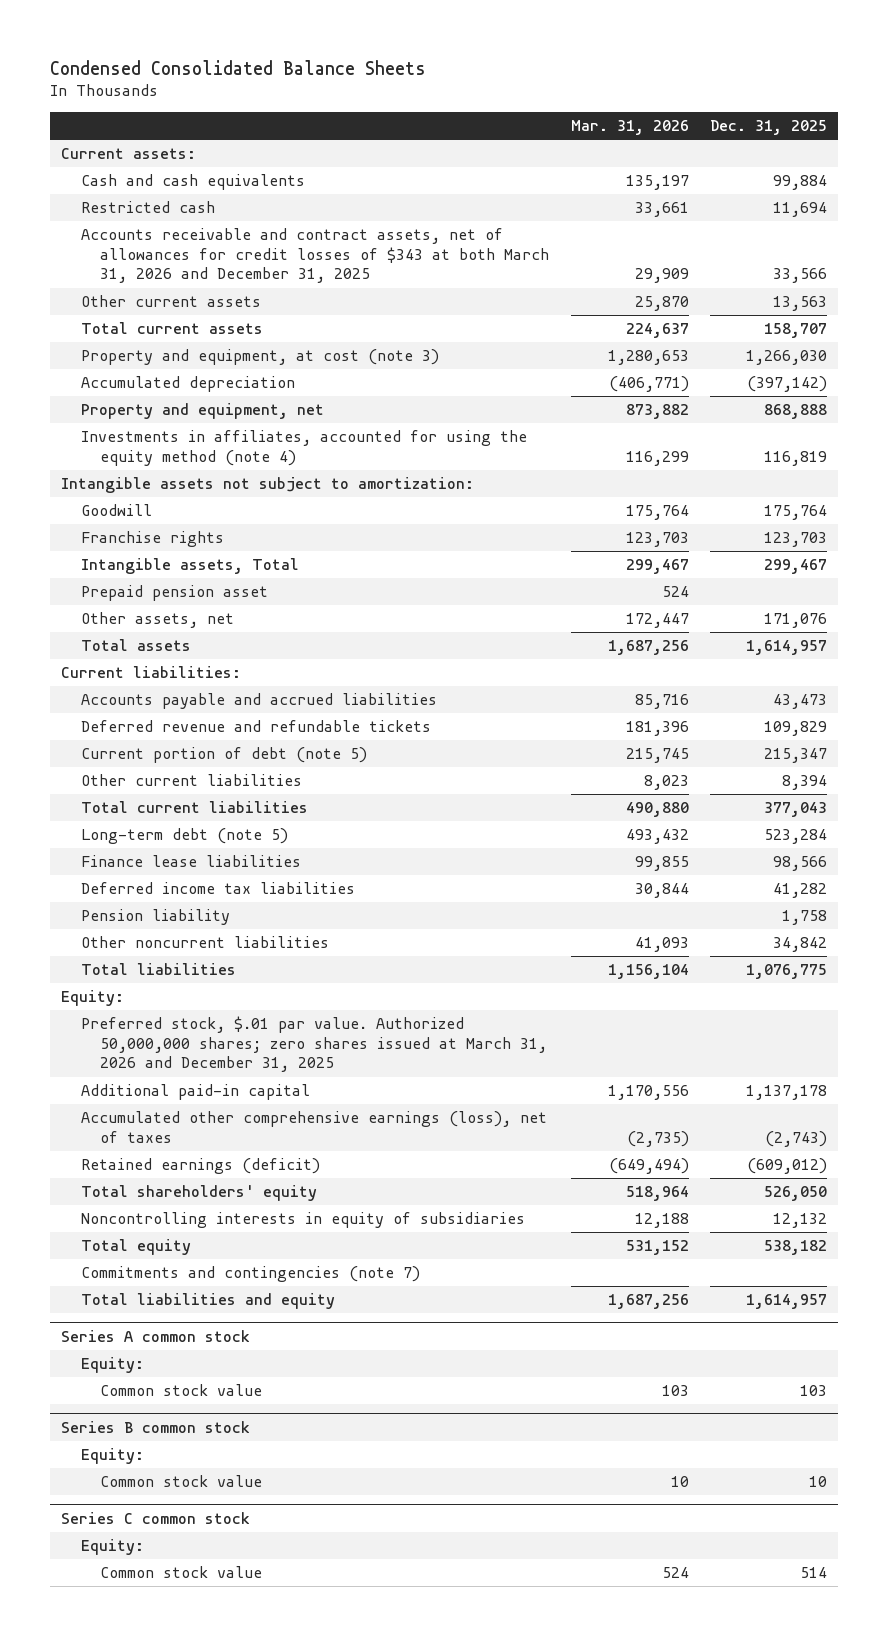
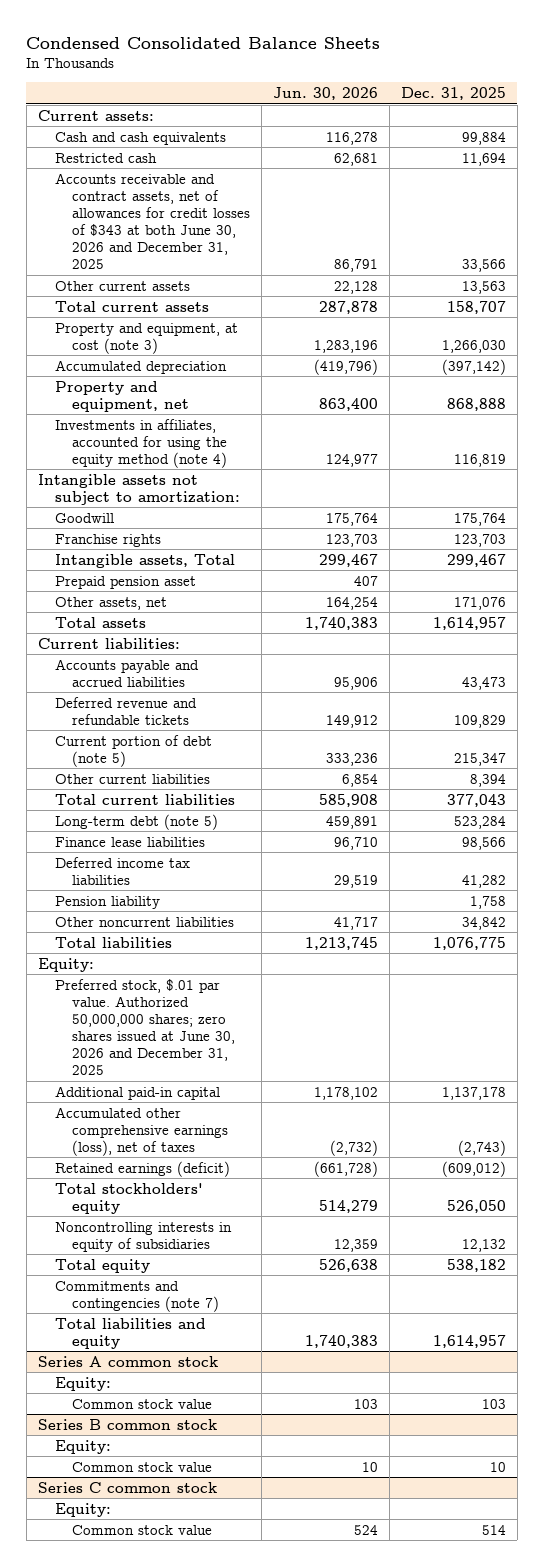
[570,120,689,136] Mar. 31, 2026 -> none
none -> [273,86,379,100] Jun. 30, 2026
[80,228,550,284] Accounts receivable and contract assets, net of allowances for credit losses of $343 at both March 31, 2026 and December 31, 2025 -> [54,172,251,270] Accounts receivable and contract assets, net of allowances for credit losses of $343 at both June 30, 2026 and December 31, 2025
[80,1016,548,1073] Preferred stock, $.01 par value. Authorized 50,000,000 shares; zero shares issued at March 31, 2026 and December 31, 2025 -> [54,978,236,1076] Preferred stock, $.01 par value. Authorized 50,000,000 shares; zero shares issued at June 30, 2026 and December 31, 2025
[80,1185,317,1202] Total shareholders' equity -> [54,1182,203,1214] Total stockholders' equity

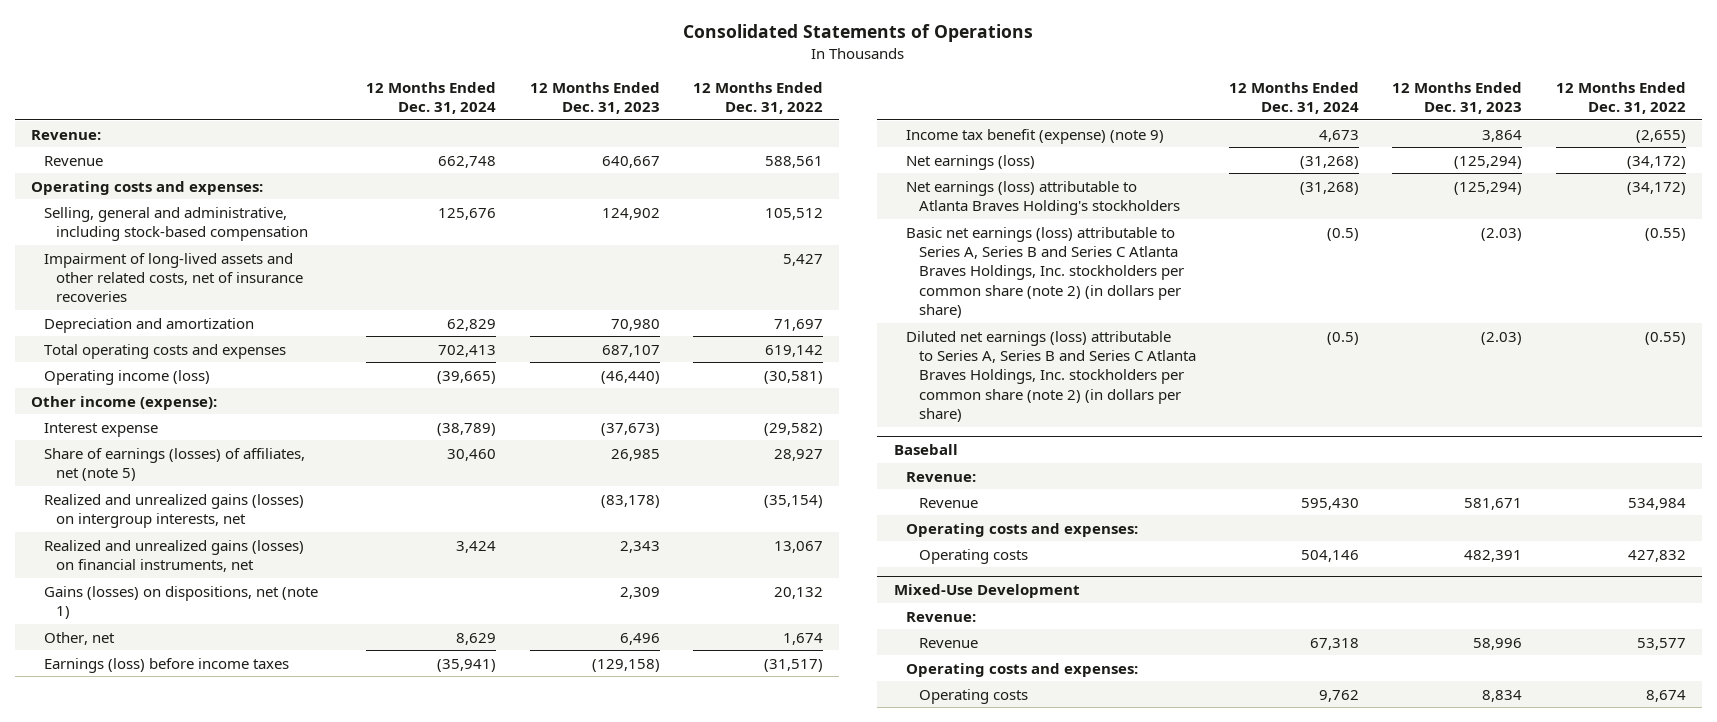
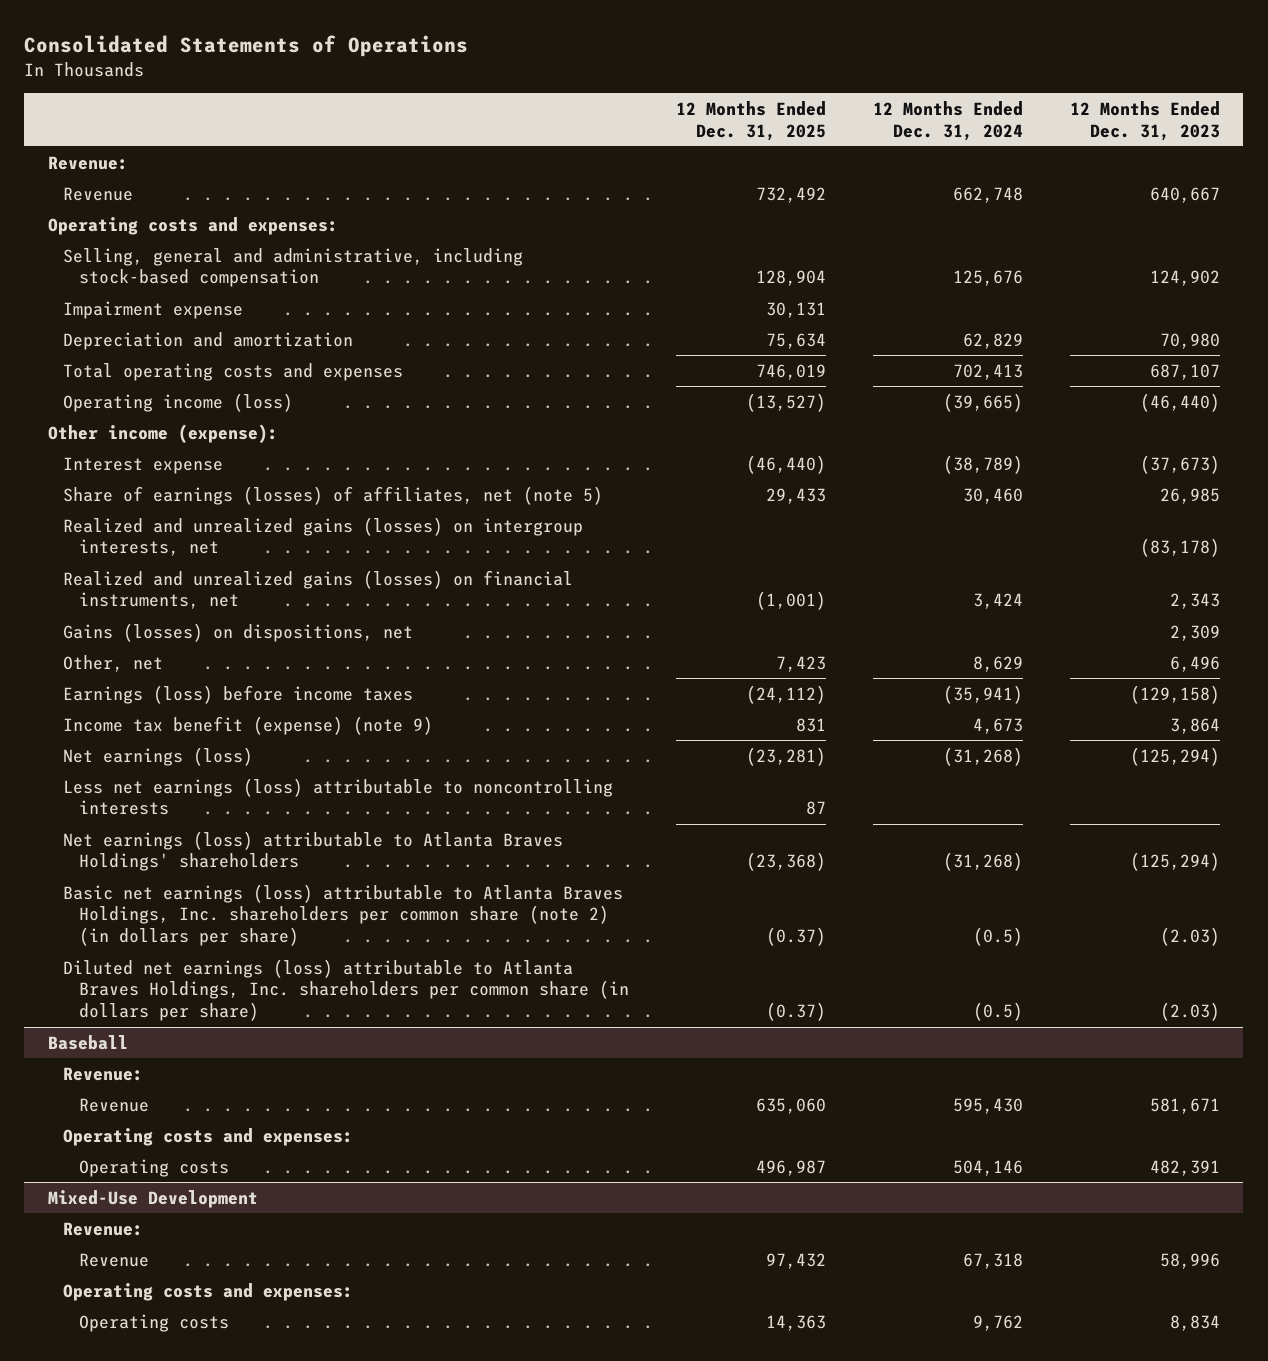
[692,81,823,114] 12 Months Ended Dec. 31, 2022 -> none
none -> [676,100,827,141] 12 Months Ended Dec. 31, 2025
[43,252,304,303] Impairment of long-lived assets and other related costs, net of insurance recoveries -> none
none -> [63,300,244,319] Impairment expense
[43,585,318,620] Gains (losses) on dispositions, net (note 1) -> [63,622,414,642] Gains (losses) on dispositions, net
none -> [63,777,614,816] Less net earnings (loss) attributable to noncontrolling interests
[906,180,1180,216] Net earnings (loss) attributable to Atlanta Braves Holding's stockholders -> [63,830,564,872] Net earnings (loss) attributable to Atlanta Braves Holdings' shareholders
[906,226,1184,319] Basic net earnings (loss) attributable to Series A, Series B and Series C Atlanta Braves Holdings, Inc. stockholders per common share (note 2) (in dollars per share) -> [63,883,624,947] Basic net earnings (loss) attributable to Atlanta Braves Holdings, Inc. shareholders per common share (note 2) (in dollars per share)
[906,330,1196,423] Diluted net earnings (loss) attributable to Series A, Series B and Series C Atlanta Braves Holdings, Inc. stockholders per common share (note 2) (in dollars per share) -> [63,958,630,1022] Diluted net earnings (loss) attributable to Atlanta Braves Holdings, Inc. shareholders per common share (in dollars per share)

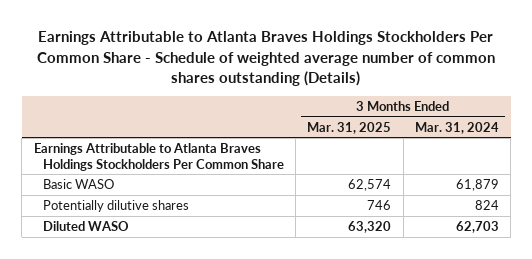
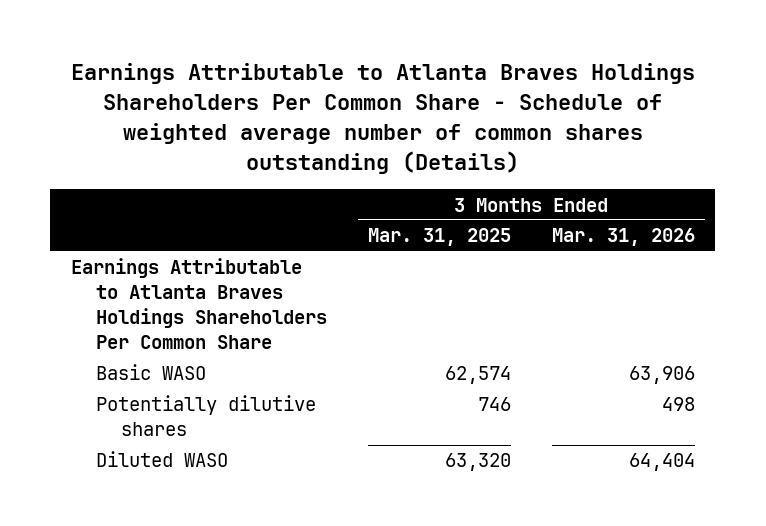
[37,31,496,87] Earnings Attributable to Atlanta Braves Holdings Stockholders Per Common Share - Schedule of weighted average number of common shares outstanding (Details) -> [70,63,695,174] Earnings Attributable to Atlanta Braves Holdings Shareholders Per Common Share - Schedule of weighted average number of common shares outstanding (Details)
[414,121,499,134] Mar. 31, 2024 -> none
none -> [551,228,695,247] Mar. 31, 2026
[33,143,284,171] Earnings Attributable to Atlanta Braves Holdings Stockholders Per Common Share -> [70,258,327,350] Earnings Attributable to Atlanta Braves Holdings Shareholders Per Common Share

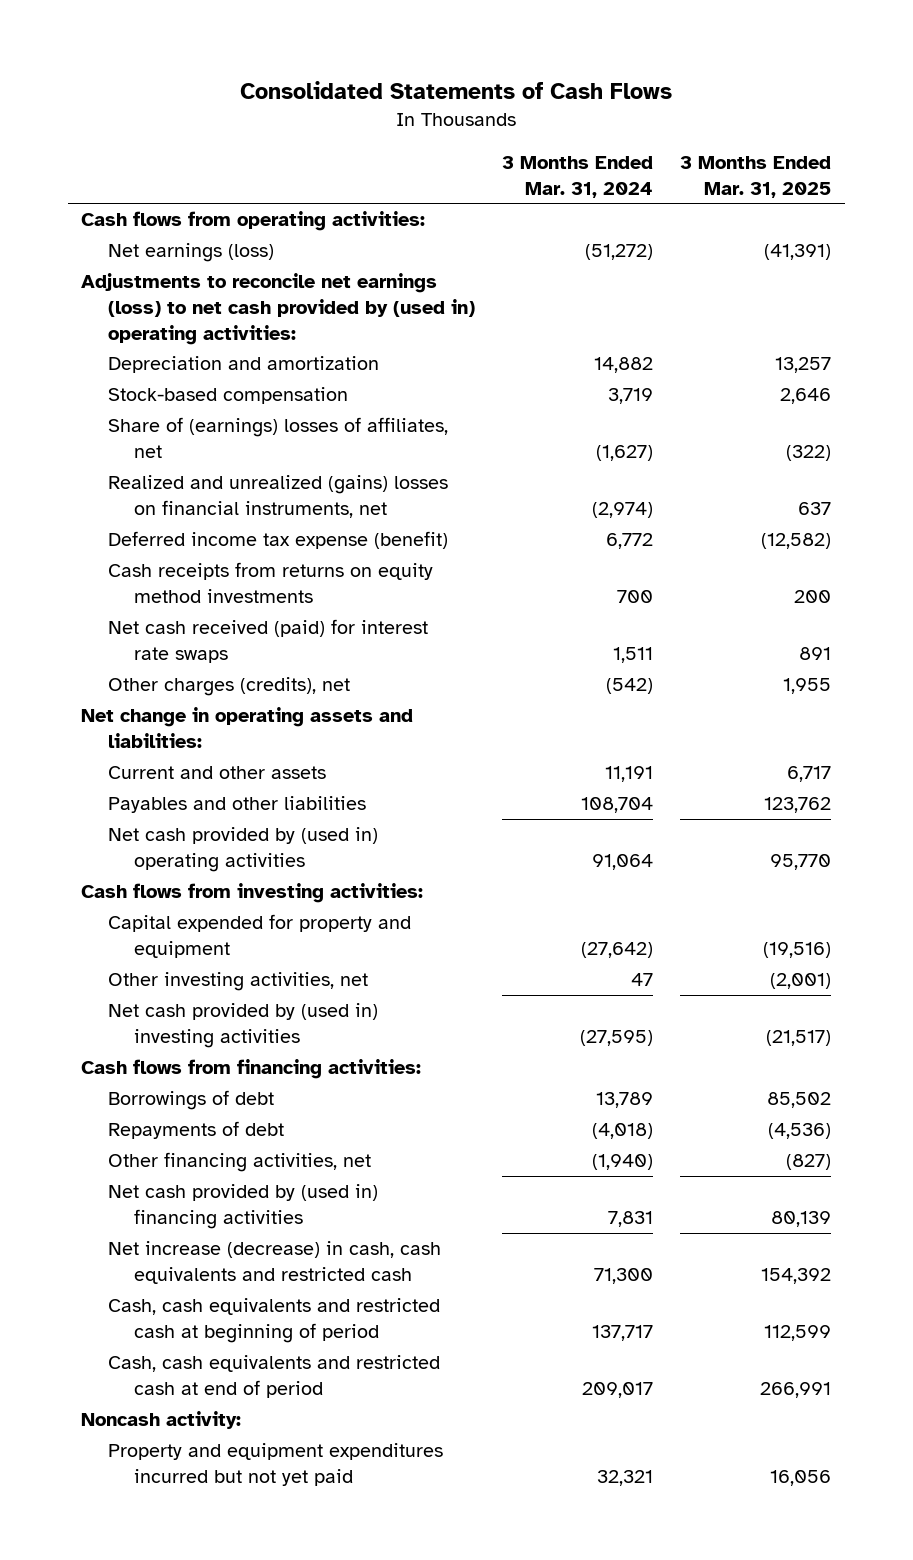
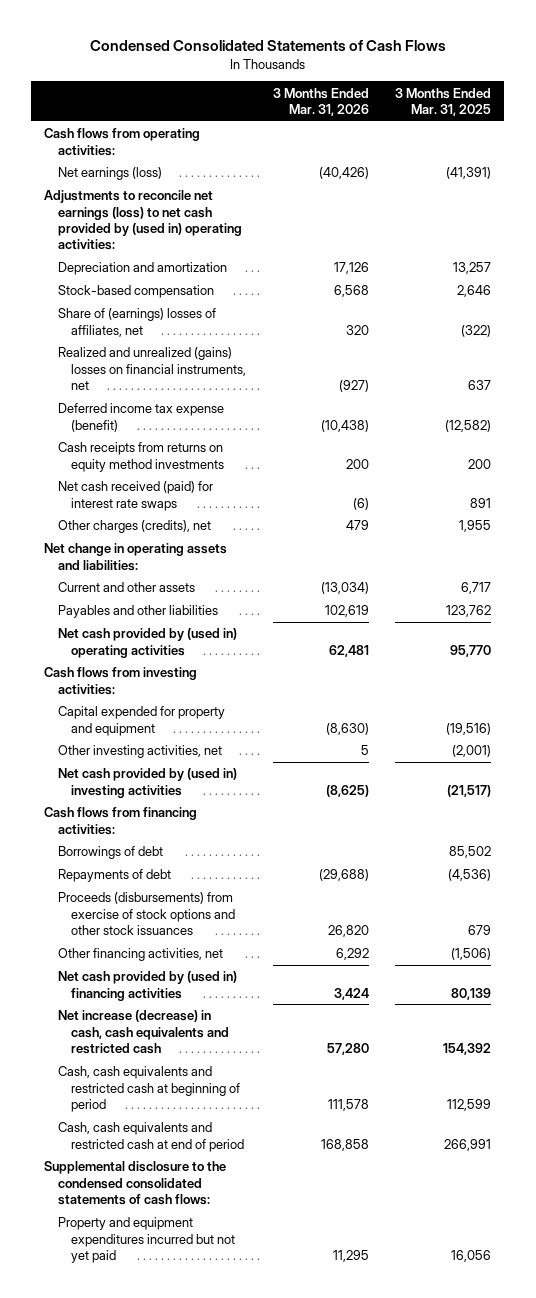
[240,81,673,100] Consolidated Statements of Cash Flows -> [89,40,446,52] Condensed Consolidated Statements of Cash Flows
[501,155,653,198] 3 Months Ended Mar. 31, 2024 -> none
none -> [272,87,369,116] 3 Months Ended Mar. 31, 2026
none -> [57,892,236,935] Proceeds (disbursements) from exercise of stock options and other stock issuances
[786,1154,832,1171] (827) -> [451,948,492,961] (1,506)
[81,1411,242,1430] Noncash activity: -> [44,1161,227,1205] Supplemental disclosure to the condensed consolidated statements of cash flows:

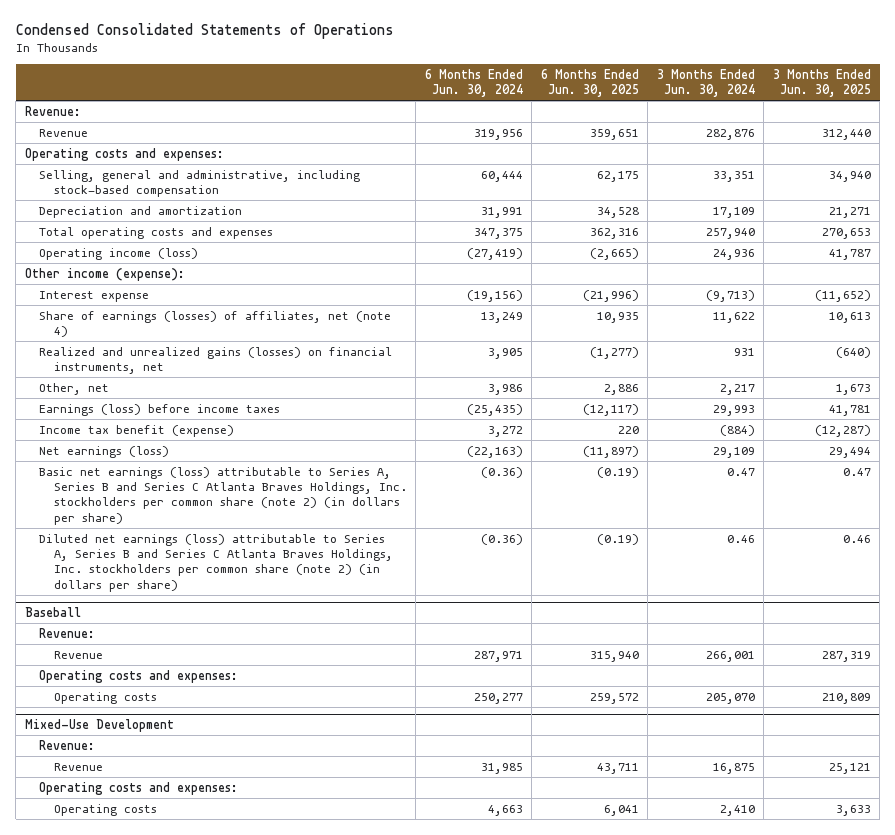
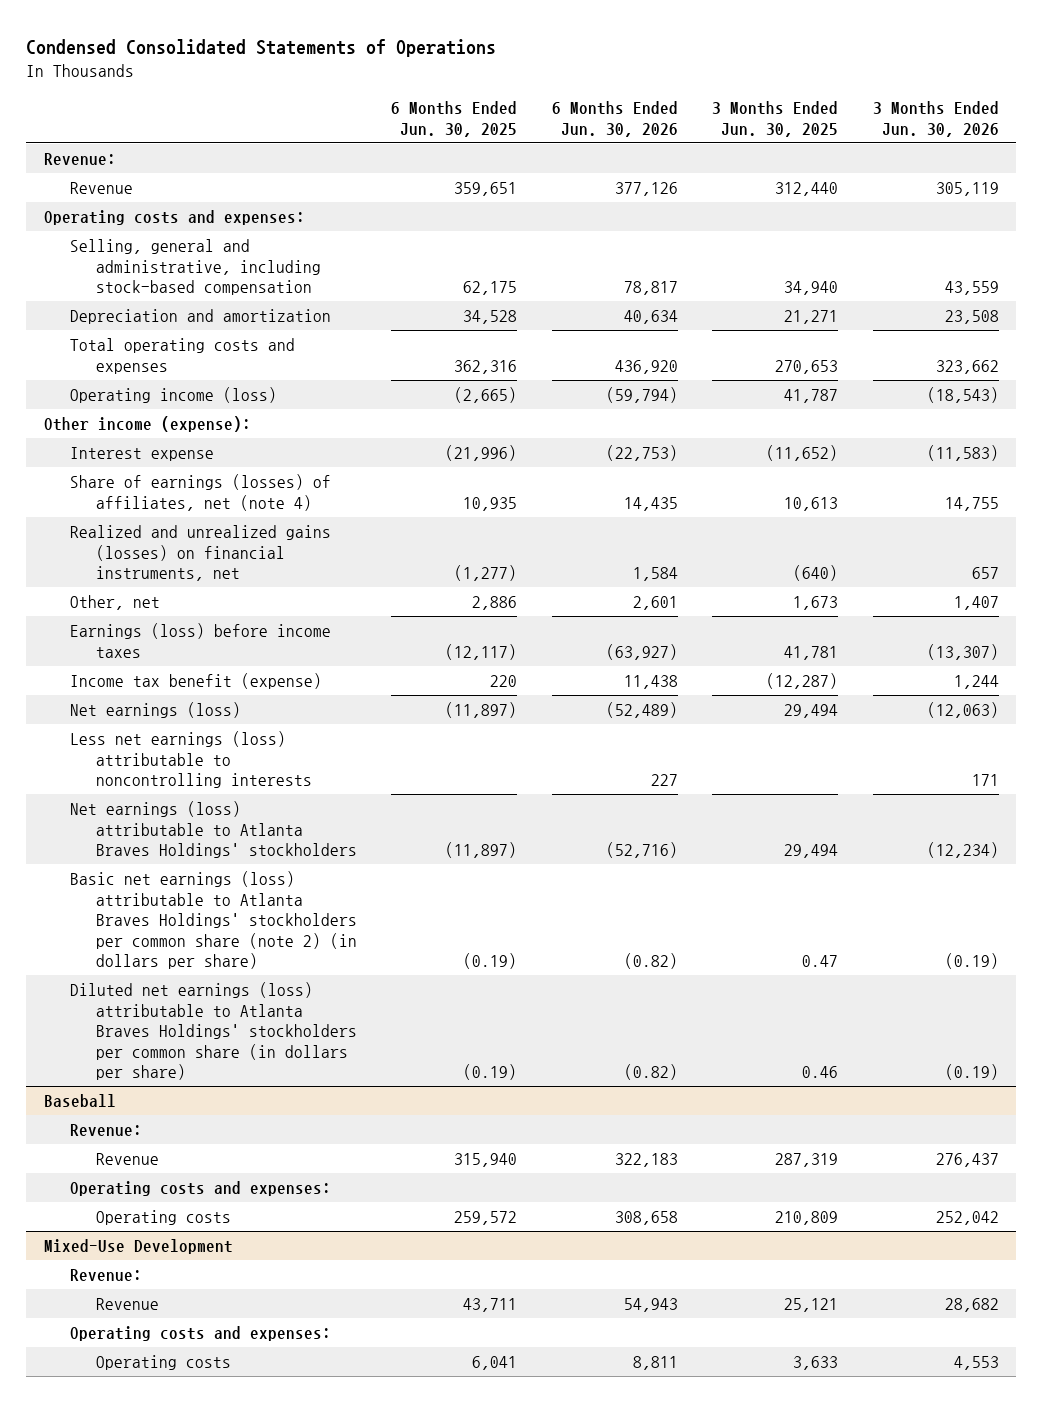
[424,69,523,98] 6 Months Ended Jun. 30, 2024 -> none
[656,69,755,98] 3 Months Ended Jun. 30, 2024 -> none
none -> [551,100,678,137] 6 Months Ended Jun. 30, 2026
none -> [872,100,999,137] 3 Months Ended Jun. 30, 2026
none -> [69,730,313,789] Less net earnings (loss) attributable to noncontrolling interests
none -> [69,800,358,859] Net earnings (loss) attributable to Atlanta Braves Holdings' stockholders
[39,466,407,525] Basic net earnings (loss) attributable to Series A, Series B and Series C Atlanta Braves Holdings, Inc. stockholders per common share (note 2) (in dollars per share) -> [69,870,358,970] Basic net earnings (loss) attributable to Atlanta Braves Holdings' stockholders per common share (note 2) (in dollars per share)
[39,533,393,592] Diluted net earnings (loss) attributable to Series A, Series B and Series C Atlanta Braves Holdings, Inc. stockholders per common share (note 2) (in dollars per share) -> [69,981,358,1081] Diluted net earnings (loss) attributable to Atlanta Braves Holdings' stockholders per common share (in dollars per share)

